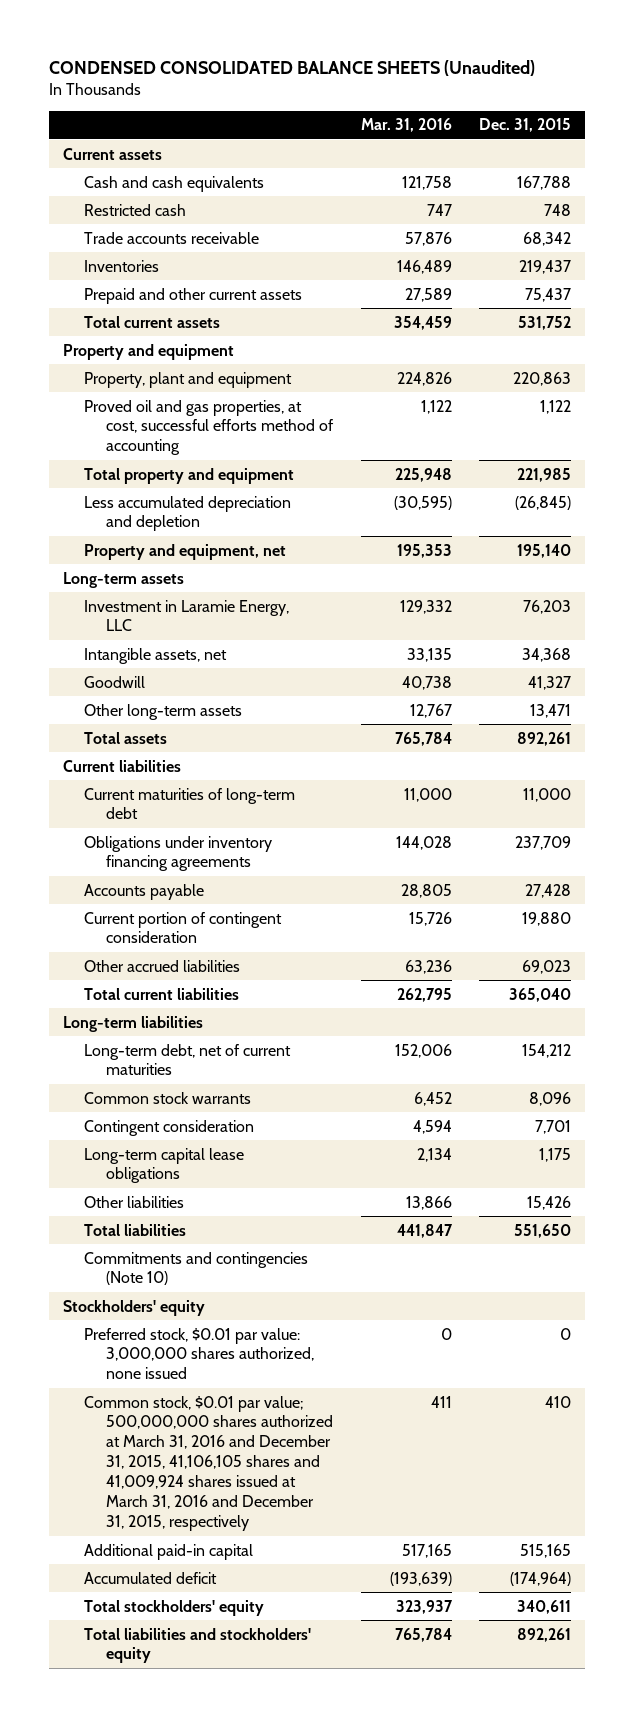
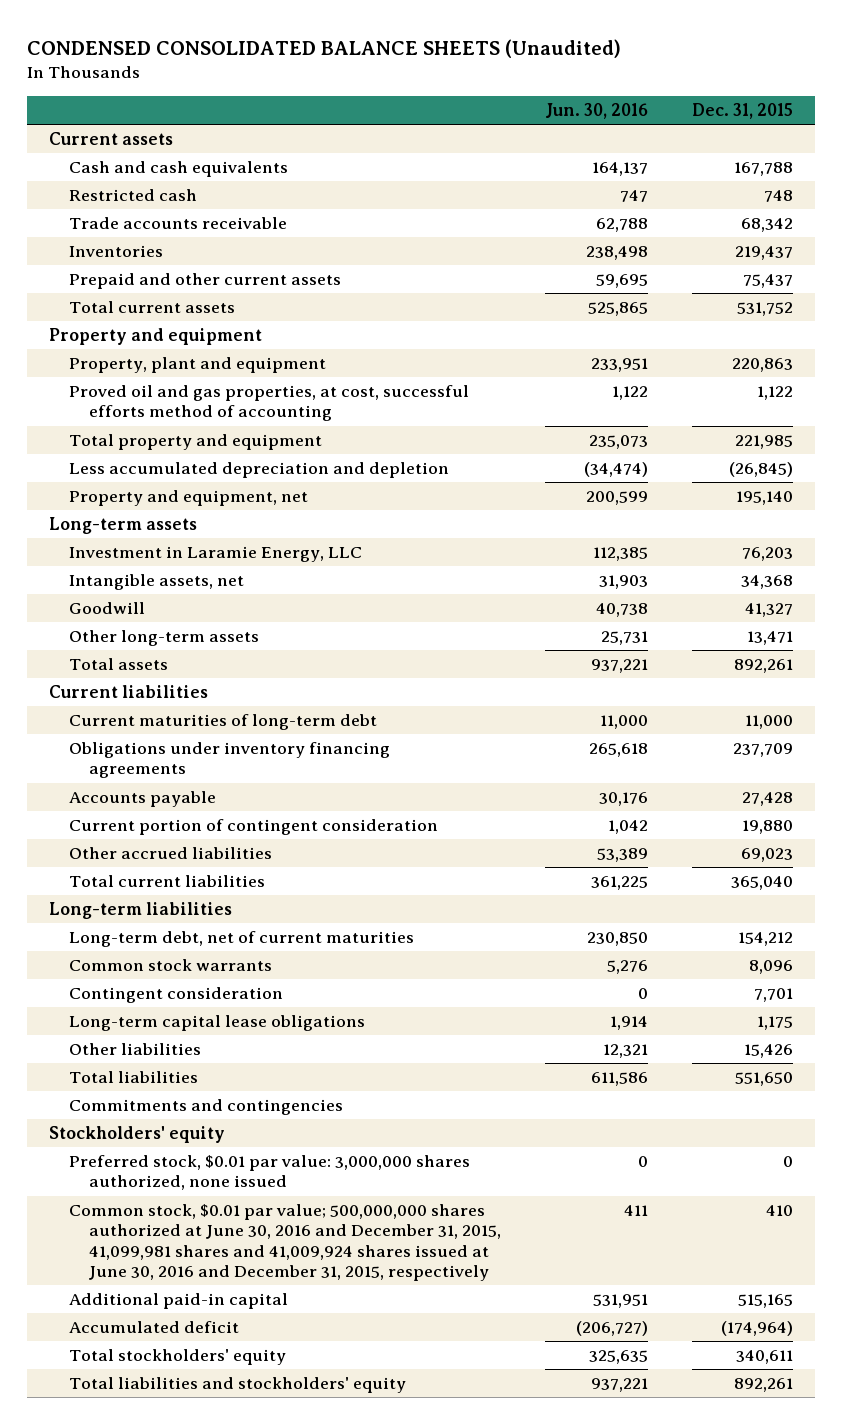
[360,118,452,133] Mar. 31, 2016 -> none
none -> [545,103,649,120] Jun. 30, 2016
[84,1251,309,1286] Commitments and contingencies (Note 10) -> [69,1099,344,1116] Commitments and contingencies
[84,1395,334,1532] Common stock, $0.01 par value; 500,000,000 shares authorized at March 31, 2016 and December 31, 2015, 41,106,105 shares and 41,009,924 shares issued at March 31, 2016 and December 31, 2015, respectively -> [69,1204,502,1281] Common stock, $0.01 par value; 500,000,000 shares authorized at June 30, 2016 and December 31, 2015, 41,099,981 shares and 41,009,924 shares issued at June 30, 2016 and December 31, 2015, respectively

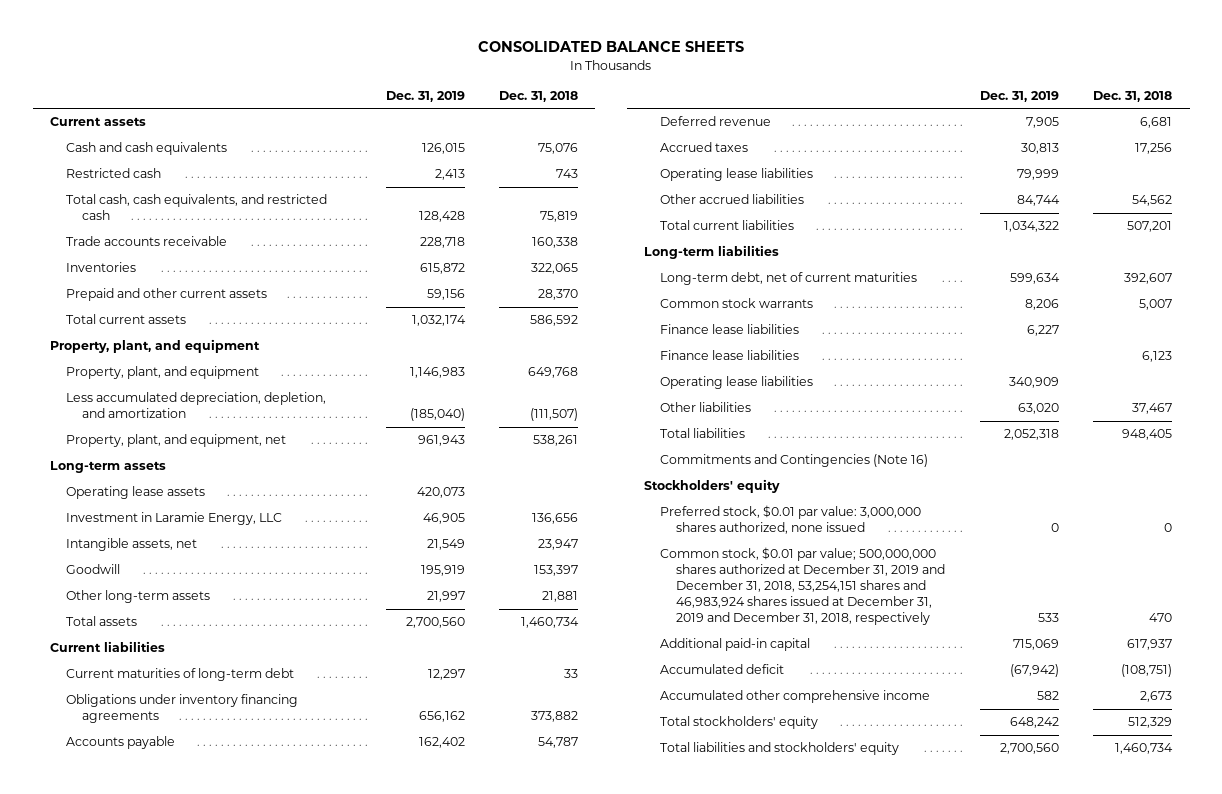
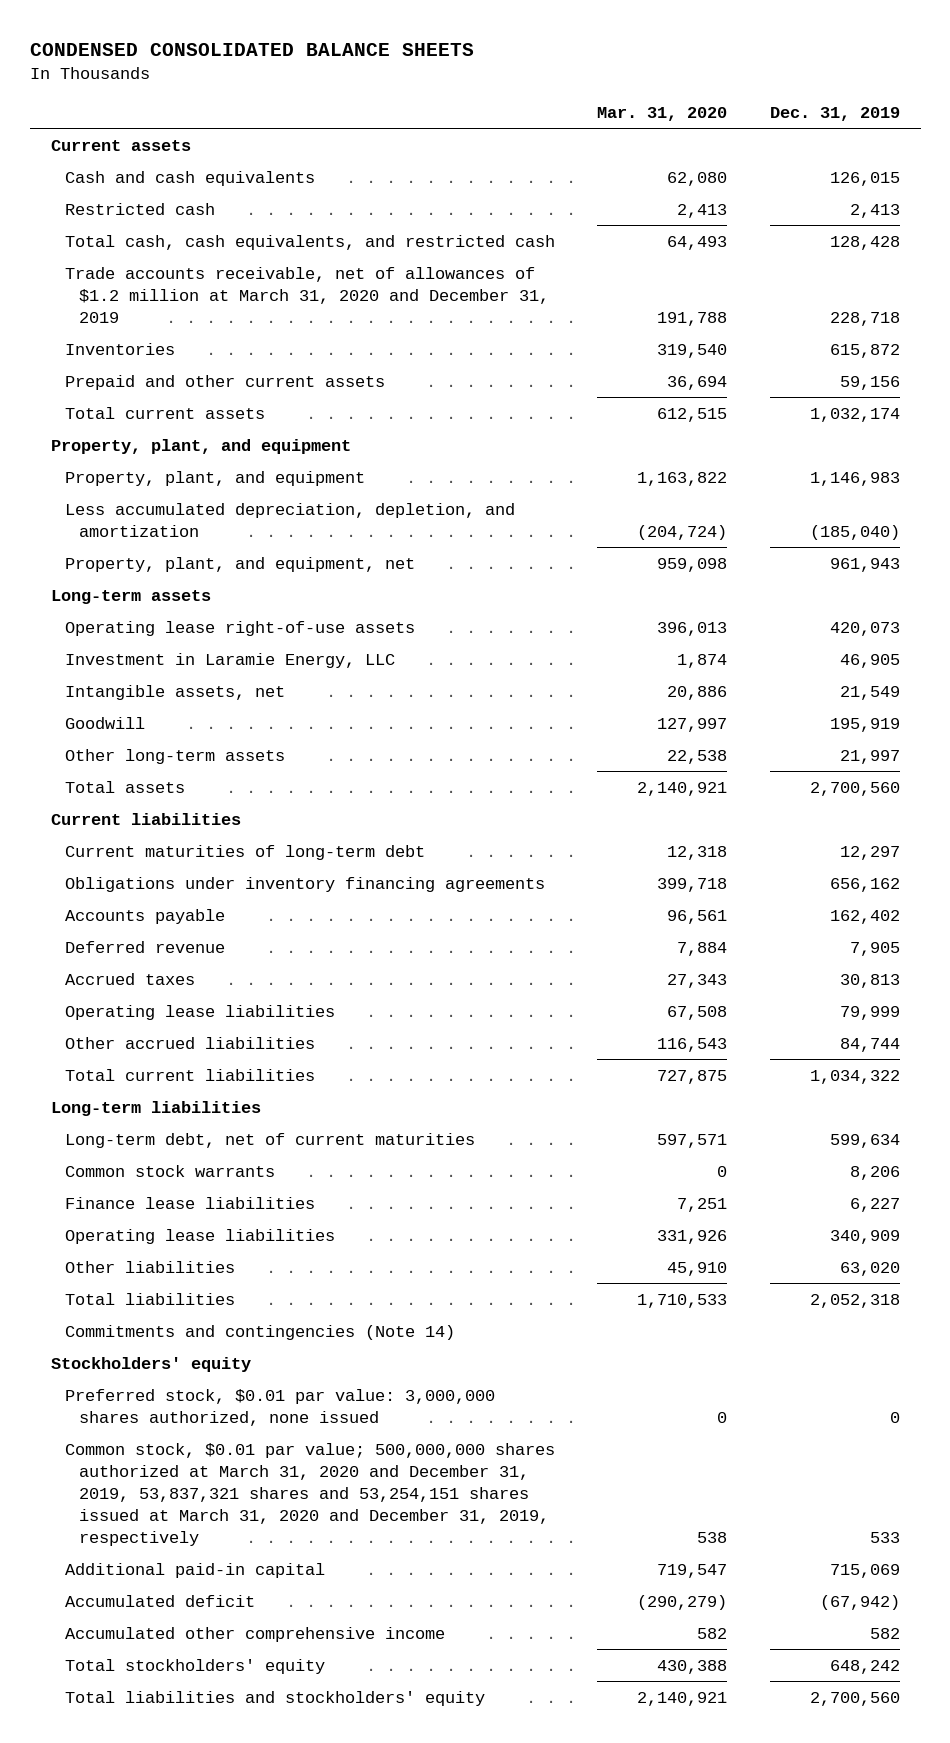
[478,41,745,53] CONSOLIDATED BALANCE SHEETS -> [29,43,474,57] CONDENSED CONSOLIDATED BALANCE SHEETS
[499,90,579,102] Dec. 31, 2018 -> none
none -> [597,106,728,121] Mar. 31, 2020
[66,236,228,247] Trade accounts receivable -> [65,266,550,323] Trade accounts receivable, net of allowances of $1.2 million at March 31, 2020 and December 31, 2019
[66,486,206,500] Operating lease assets -> [65,620,416,636] Operating lease right-of-use assets
[660,350,800,361] Finance lease liabilities -> none
[660,454,929,468] Commitments and Contingencies (Note 16) -> [65,1324,456,1340] Commitments and contingencies (Note 14)
[660,547,946,626] Common stock, $0.01 par value; 500,000,000 shares authorized at December 31, 2019 and December 31, 2018, 53,254,151 shares and 46,983,924 shares issued at December 31, 2019 and December 31, 2018, respectively -> [65,1442,556,1546] Common stock, $0.01 par value; 500,000,000 shares authorized at March 31, 2020 and December 31, 2019, 53,837,321 shares and 53,254,151 shares issued at March 31, 2020 and December 31, 2019, respectively

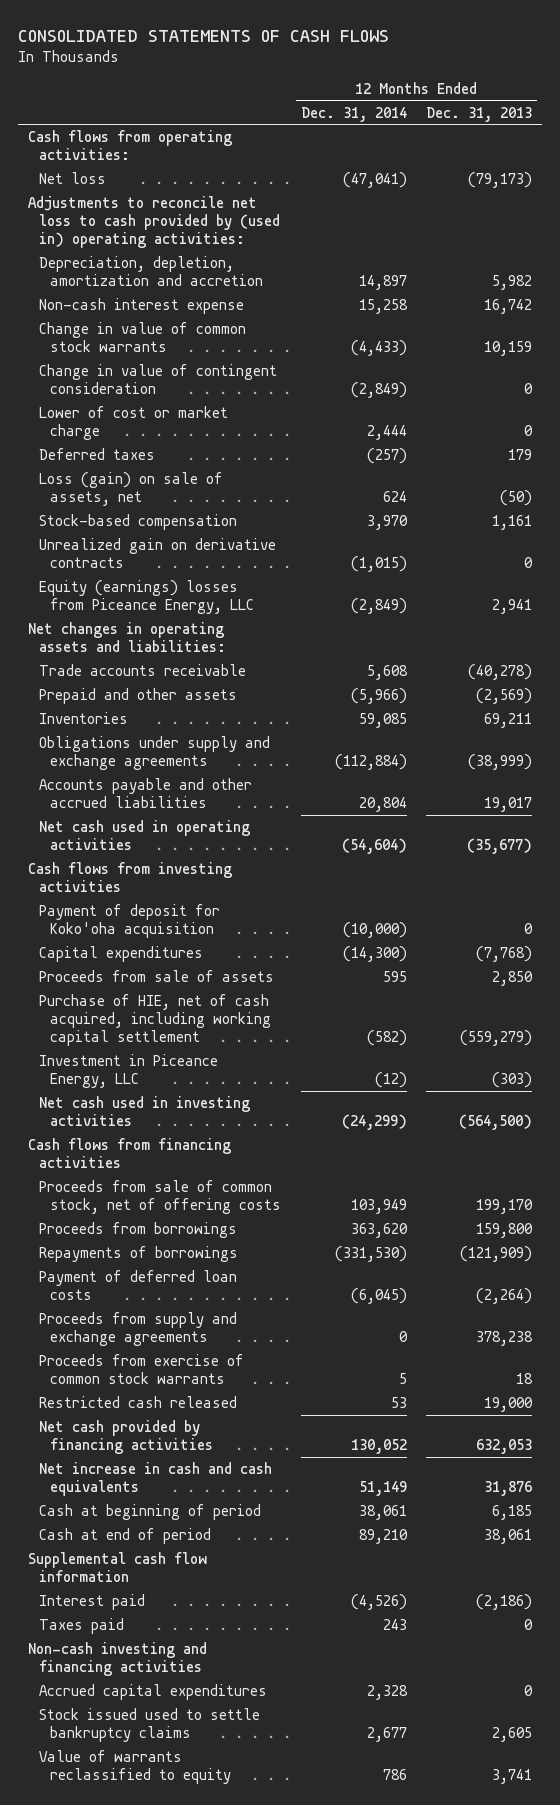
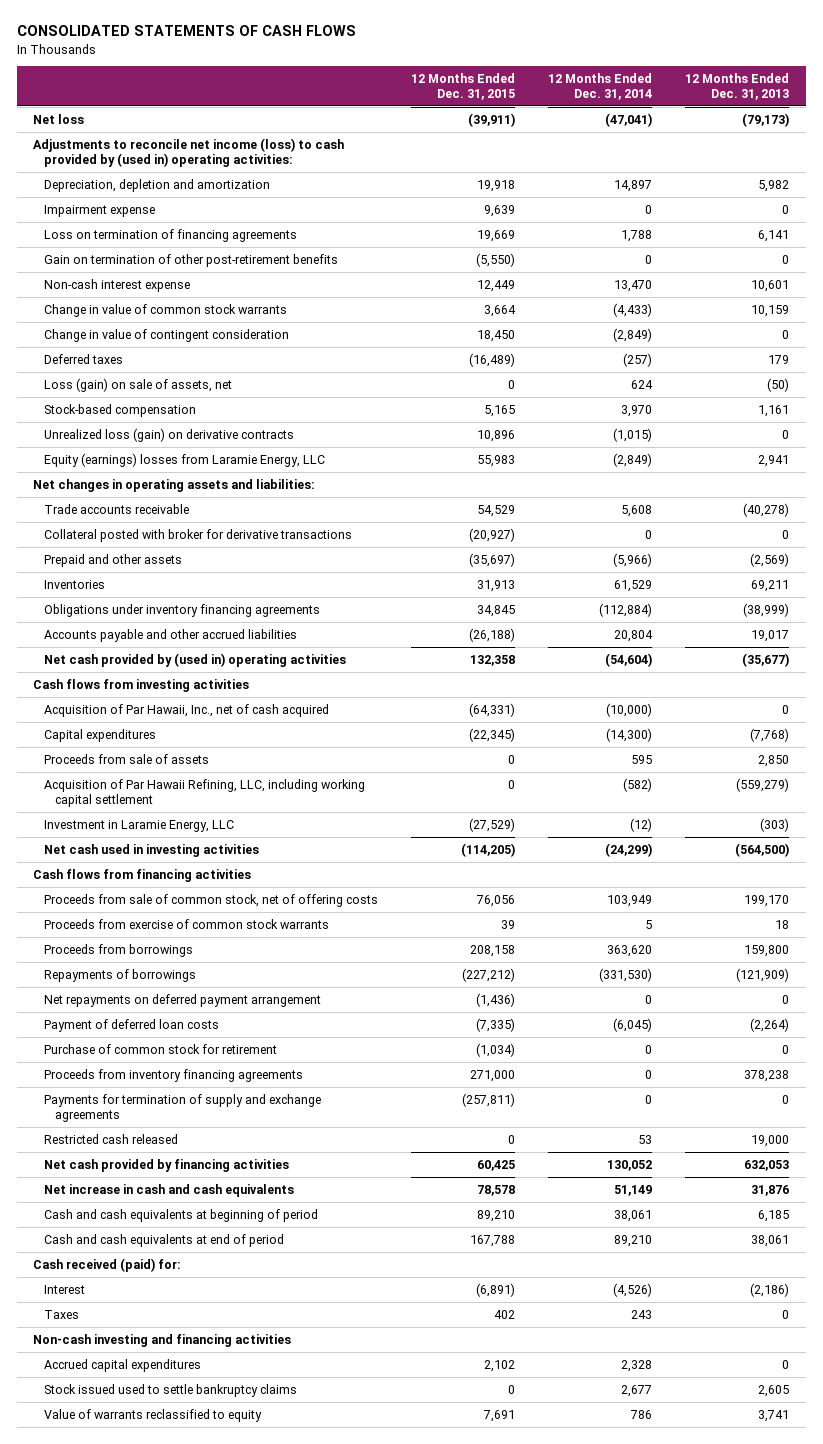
none -> [411,73,516,100] 12 Months Ended Dec. 31, 2015
[27,130,232,161] Cash flows from operating activities: -> none
[27,196,280,249] Adjustments to reconcile net loss to cash provided by (used in) operating activities: -> [33,137,345,167] Adjustments to reconcile net income (loss) to cash provided by (used in) operating activities:
[38,256,263,287] Depreciation, depletion, amortization and accretion -> [44,178,271,192] Depreciation, depletion and amortization
none -> [44,204,156,217] Impairment expense
none -> [44,228,298,242] Loss on termination of financing agreements
none -> [44,253,339,267] Gain on termination of other post-retirement benefits
[358,299,408,315] 15,258 -> [614,279,653,292] 13,470
[484,299,533,315] 16,742 -> [751,279,790,292] 10,601
[38,406,228,441] Lower of cost or market charge -> none
[38,538,276,569] Unrealized gain on derivative contracts -> [44,427,295,442] Unrealized loss (gain) on derivative contracts
[38,580,254,615] Equity (earnings) losses from Piceance Energy, LLC -> [44,452,326,467] Equity (earnings) losses from Laramie Energy, LLC
none -> [44,528,353,542] Collateral posted with broker for derivative transactions
[358,713,407,729] 59,085 -> [614,579,653,592] 61,529
[38,736,270,771] Obligations under supply and exchange agreements -> [44,603,321,617] Obligations under inventory financing agreements
[38,820,250,851] Net cash used in operating activities -> [44,652,347,667] Net cash provided by (used in) operating activities
[38,904,220,939] Payment of deposit for Koko'oha acquisition -> [44,703,330,717] Acquisition of Par Hawaii, Inc., net of cash acquired
[38,994,271,1047] Purchase of HIE, net of cash acquired, including working capital settlement -> [44,778,366,807] Acquisition of Par Hawaii Refining, LLC, including working capital settlement
[38,1054,218,1089] Investment in Piceance Energy, LLC -> [44,819,235,832] Investment in Laramie Energy, LLC
[38,1354,244,1385] Proceeds from exercise of common stock warrants -> [44,918,330,929] Proceeds from exercise of common stock warrants
none -> [44,993,322,1007] Net repayments on deferred payment arrangement
none -> [44,1043,278,1054] Purchase of common stock for retirement
[38,1312,237,1347] Proceeds from supply and exchange agreements -> [44,1068,304,1082] Proceeds from inventory financing agreements
none -> [44,1093,322,1122] Payments for termination of supply and exchange agreements
[27,1552,207,1583] Supplemental cash flow information -> none
[38,1504,261,1521] Cash at beginning of period -> [44,1208,319,1222] Cash and cash equivalents at beginning of period
[38,1528,211,1545] Cash at end of period -> [44,1233,285,1247] Cash and cash equivalents at end of period
none -> [33,1257,182,1272] Cash received (paid) for:
[38,1594,145,1611] Interest paid -> [44,1284,86,1294] Interest
[38,1618,124,1635] Taxes paid -> [44,1309,80,1319] Taxes

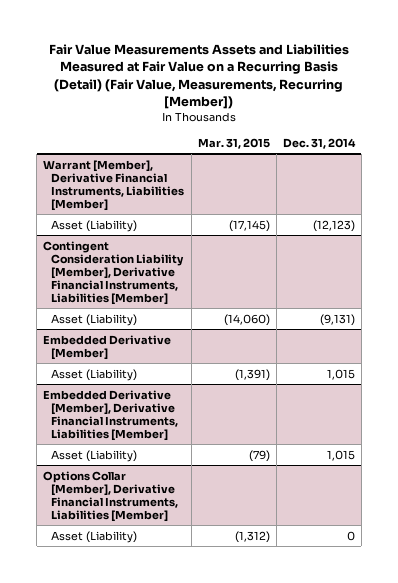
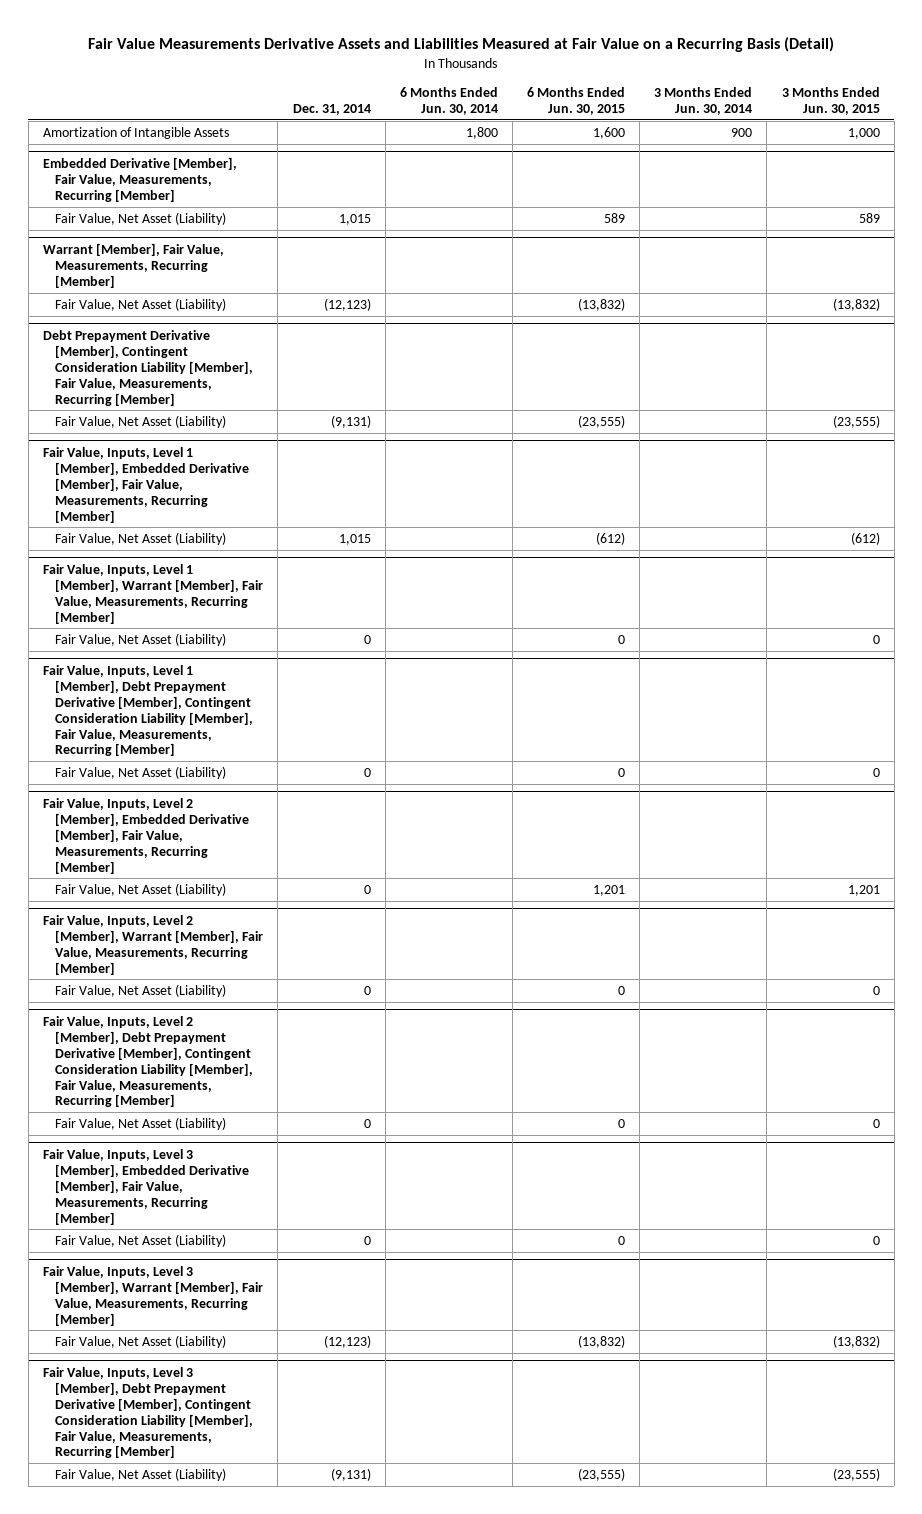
[49,44,350,109] Fair Value Measurements Assets and Liabilities Measured at Fair Value on a Recurring Basis (Detail) (Fair Value, Measurements, Recurring [Member]) -> [88,37,835,53] Fair Value Measurements Derivative Assets and Liabilities Measured at Fair Value on a Recurring Basis (Detail)
[197,137,270,149] Mar. 31, 2015 -> none
none -> [399,87,498,115] 6 Months Ended Jun. 30, 2014
none -> [527,87,626,115] 6 Months Ended Jun. 30, 2015
none -> [654,87,753,115] 3 Months Ended Jun. 30, 2014
none -> [781,87,880,115] 3 Months Ended Jun. 30, 2015
[43,159,185,211] Warrant [Member], Derivative Financial Instruments, Liabilities [Member] -> none
[43,240,185,305] Contingent Consideration Liability [Member], Derivative Financial Instruments, Liabilities [Member] -> none
[43,334,172,360] Embedded Derivative [Member] -> none
[43,389,179,441] Embedded Derivative [Member], Derivative Financial Instruments, Liabilities [Member] -> none
[43,470,179,522] Options Collar [Member], Derivative Financial Instruments, Liabilities [Member] -> none
none -> [42,126,229,139] Amortization of Intangible Assets
none -> [42,156,237,202] Embedded Derivative [Member], Fair Value, Measurements, Recurring [Member]
[51,219,138,232] Asset (Liability) -> [55,211,227,225] Fair Value, Net Asset (Liability)
[312,219,355,232] (12,123) -> [338,213,371,225] 1,015
none -> [42,242,224,288] Warrant [Member], Fair Value, Measurements, Recurring [Member]
[51,313,138,326] Asset (Liability) -> [55,297,227,311] Fair Value, Net Asset (Liability)
[319,313,355,326] (9,131) -> [323,297,371,311] (12,123)
none -> [42,329,254,406] Debt Prepayment Derivative [Member], Contingent Consideration Liability [Member], Fair Value, Measurements, Recurring [Member]
[51,368,138,381] Asset (Liability) -> [55,414,227,428] Fair Value, Net Asset (Liability)
[326,368,355,380] 1,015 -> [330,414,371,428] (9,131)
none -> [42,446,250,523] Fair Value, Inputs, Level 1 [Member], Embedded Derivative [Member], Fair Value, Measurements, Recurring [Member]
[51,449,138,462] Asset (Liability) -> [55,531,227,545] Fair Value, Net Asset (Liability)
none -> [42,563,264,624] Fair Value, Inputs, Level 1 [Member], Warrant [Member], Fair Value, Measurements, Recurring [Member]
[51,530,138,543] Asset (Liability) -> [55,632,227,646] Fair Value, Net Asset (Liability)
none -> [42,664,254,757] Fair Value, Inputs, Level 1 [Member], Debt Prepayment Derivative [Member], Contingent Consideration Liability [Member], Fair Value, Measurements, Recurring [Member]
none -> [55,765,227,779] Fair Value, Net Asset (Liability)
none -> [42,797,250,874] Fair Value, Inputs, Level 2 [Member], Embedded Derivative [Member], Fair Value, Measurements, Recurring [Member]
none -> [55,882,227,896] Fair Value, Net Asset (Liability)
none -> [42,914,264,975] Fair Value, Inputs, Level 2 [Member], Warrant [Member], Fair Value, Measurements, Recurring [Member]
none -> [55,983,227,997] Fair Value, Net Asset (Liability)
none -> [42,1015,254,1108] Fair Value, Inputs, Level 2 [Member], Debt Prepayment Derivative [Member], Contingent Consideration Liability [Member], Fair Value, Measurements, Recurring [Member]
none -> [55,1116,227,1130] Fair Value, Net Asset (Liability)
none -> [42,1148,250,1225] Fair Value, Inputs, Level 3 [Member], Embedded Derivative [Member], Fair Value, Measurements, Recurring [Member]
none -> [55,1233,227,1247] Fair Value, Net Asset (Liability)
none -> [42,1265,264,1326] Fair Value, Inputs, Level 3 [Member], Warrant [Member], Fair Value, Measurements, Recurring [Member]
none -> [55,1334,227,1348] Fair Value, Net Asset (Liability)
none -> [42,1366,254,1459] Fair Value, Inputs, Level 3 [Member], Debt Prepayment Derivative [Member], Contingent Consideration Liability [Member], Fair Value, Measurements, Recurring [Member]
none -> [55,1467,227,1481] Fair Value, Net Asset (Liability)

